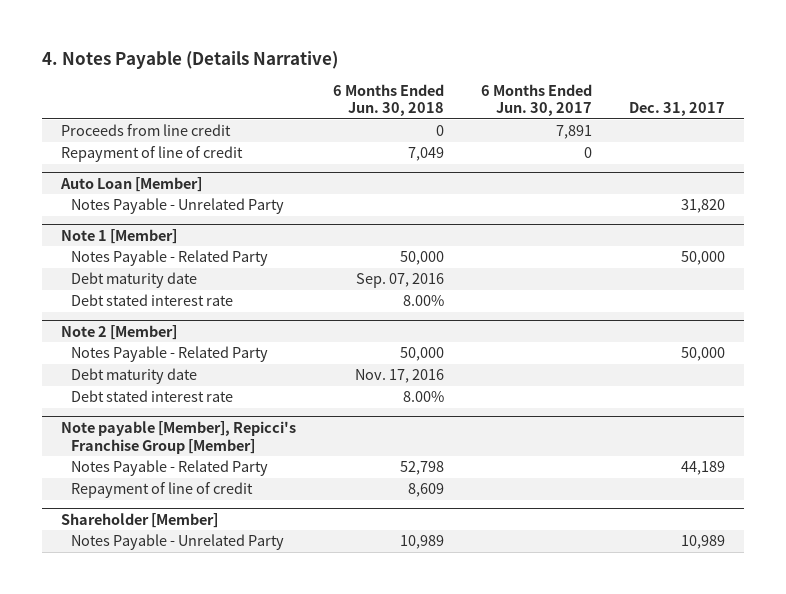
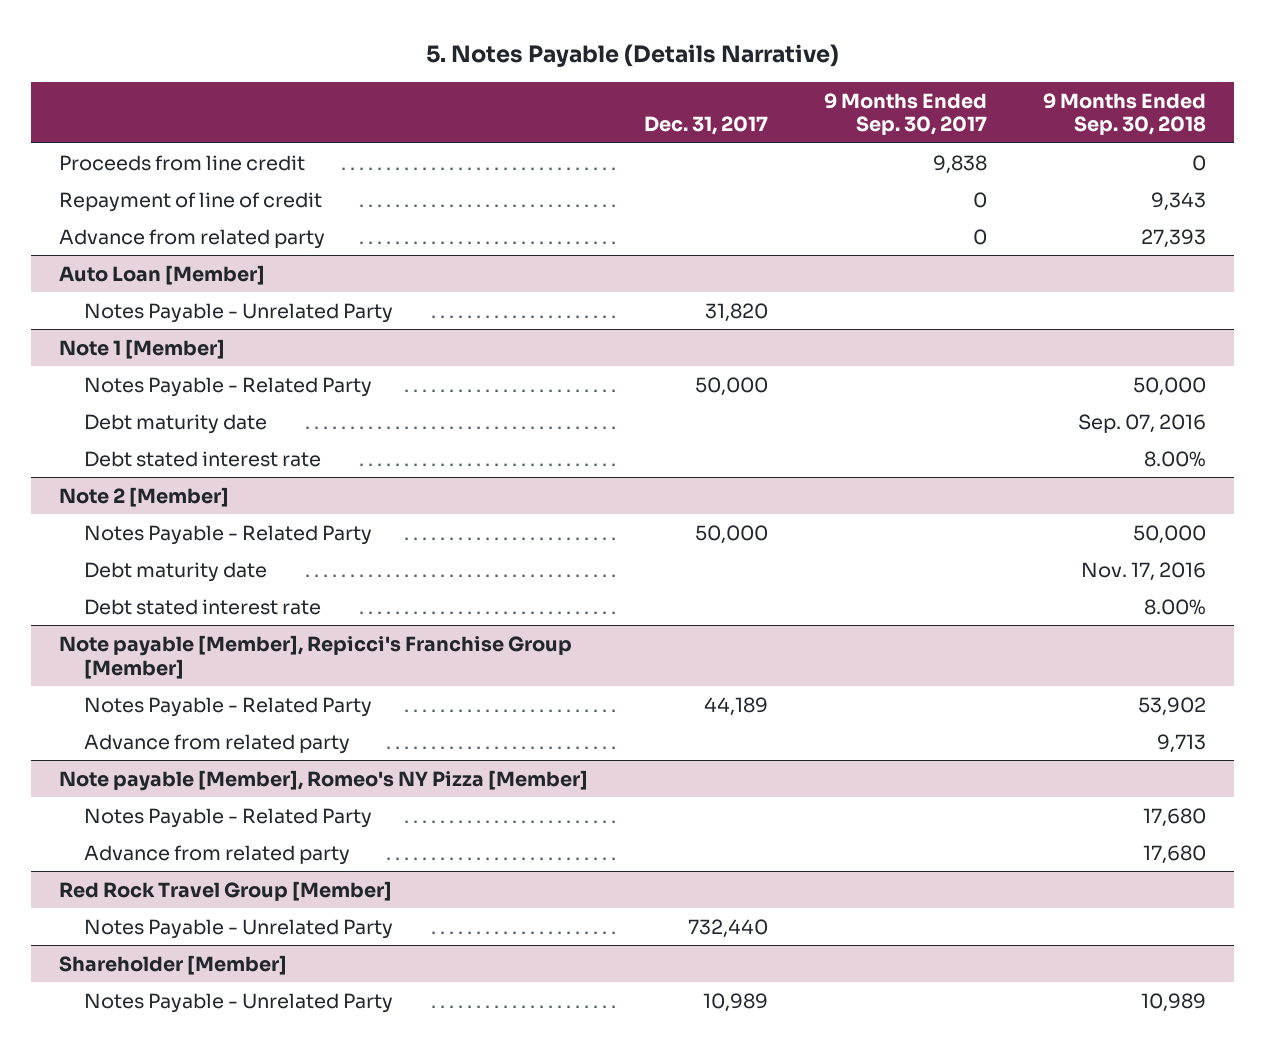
[42,50,339,69] 4. Notes Payable (Details Narrative) -> [425,44,839,68] 5. Notes Payable (Details Narrative)
[332,83,444,117] 6 Months Ended Jun. 30, 2018 -> none
[481,83,593,117] 6 Months Ended Jun. 30, 2017 -> none
none -> [824,92,988,136] 9 Months Ended Sep. 30, 2017
none -> [1043,92,1207,136] 9 Months Ended Sep. 30, 2018
none -> [59,228,326,249] Advance from related party
[71,482,254,499] Repayment of line of credit -> none
none -> [84,733,351,754] Advance from related party
none -> [59,769,589,791] Note payable [Member], Romeo's NY Pizza [Member]
none -> [84,807,373,828] Notes Payable - Related Party
none -> [84,844,351,865] Advance from related party
none -> [59,880,393,901] Red Rock Travel Group [Member]
none -> [84,918,394,939] Notes Payable - Unrelated Party

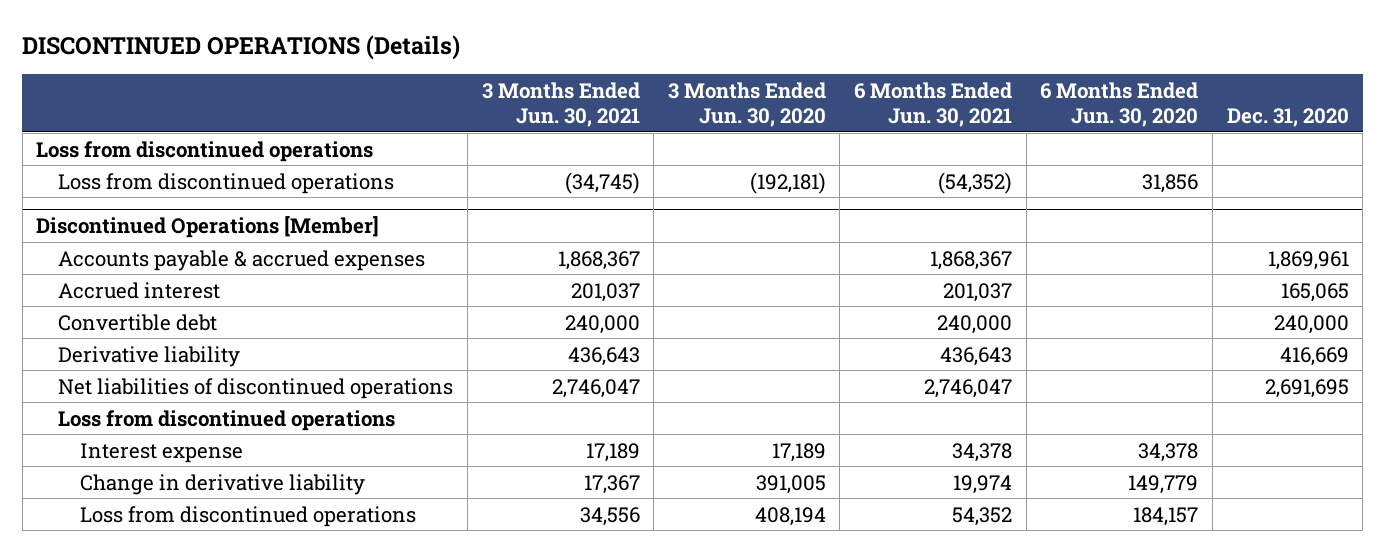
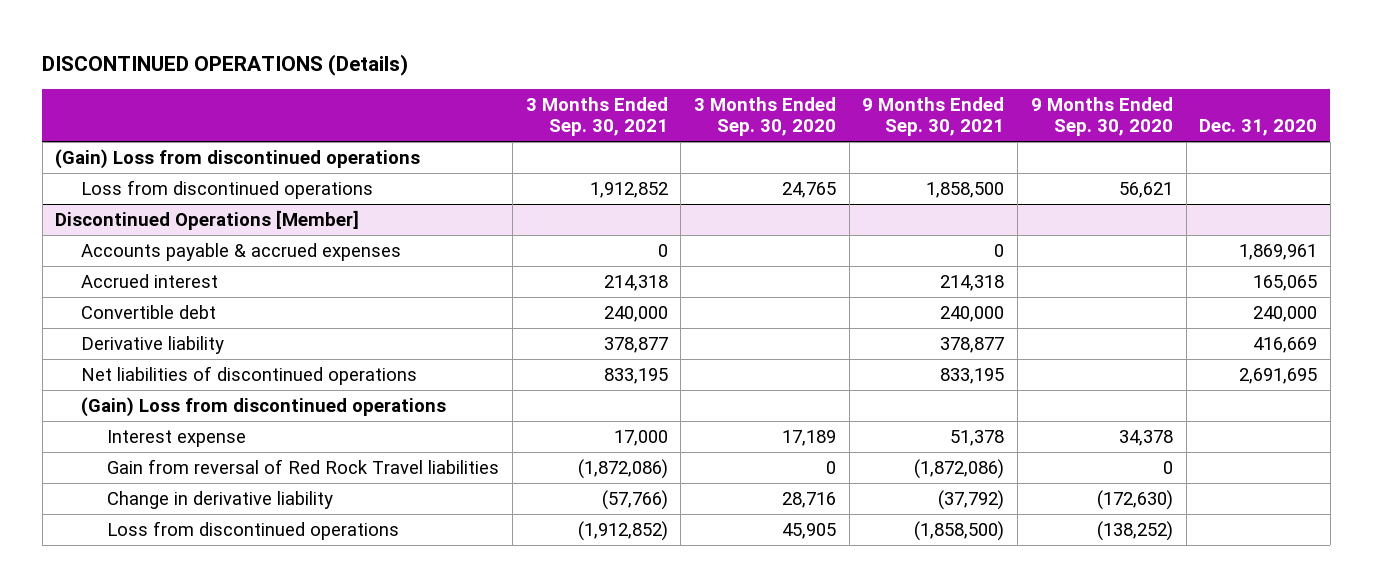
[481,81,640,127] 3 Months Ended Jun. 30, 2021 -> none
[667,81,826,127] 3 Months Ended Jun. 30, 2020 -> none
[854,81,1013,127] 6 Months Ended Jun. 30, 2021 -> none
[1040,81,1199,127] 6 Months Ended Jun. 30, 2020 -> none
none -> [525,96,668,137] 3 Months Ended Sep. 30, 2021
none -> [694,96,837,137] 3 Months Ended Sep. 30, 2020
none -> [862,96,1005,137] 9 Months Ended Sep. 30, 2021
none -> [1030,96,1173,137] 9 Months Ended Sep. 30, 2020
[36,140,374,162] Loss from discontinued operations -> [55,148,421,169] (Gain) Loss from discontinued operations
[58,409,396,431] Loss from discontinued operations -> [81,396,447,417] (Gain) Loss from discontinued operations
none -> [107,458,500,474] Gain from reversal of Red Rock Travel liabilities

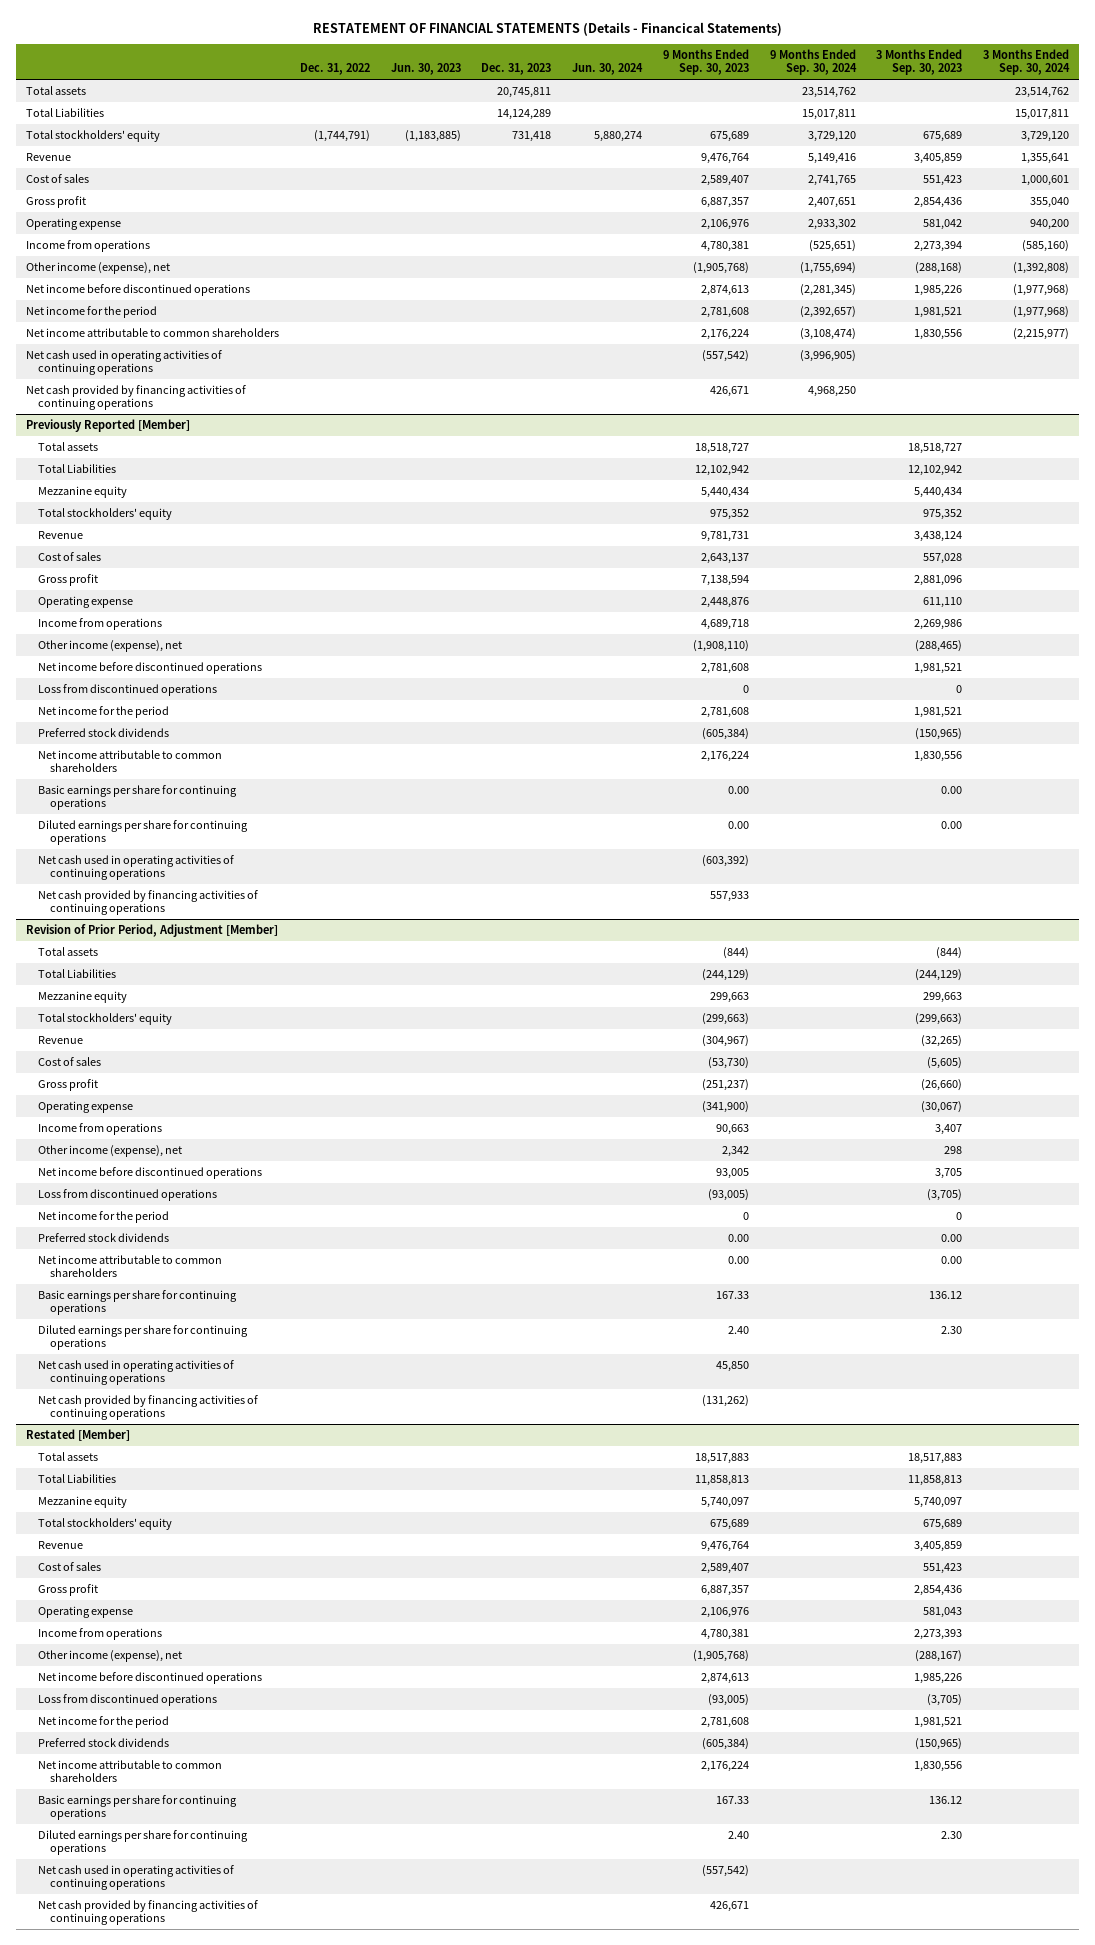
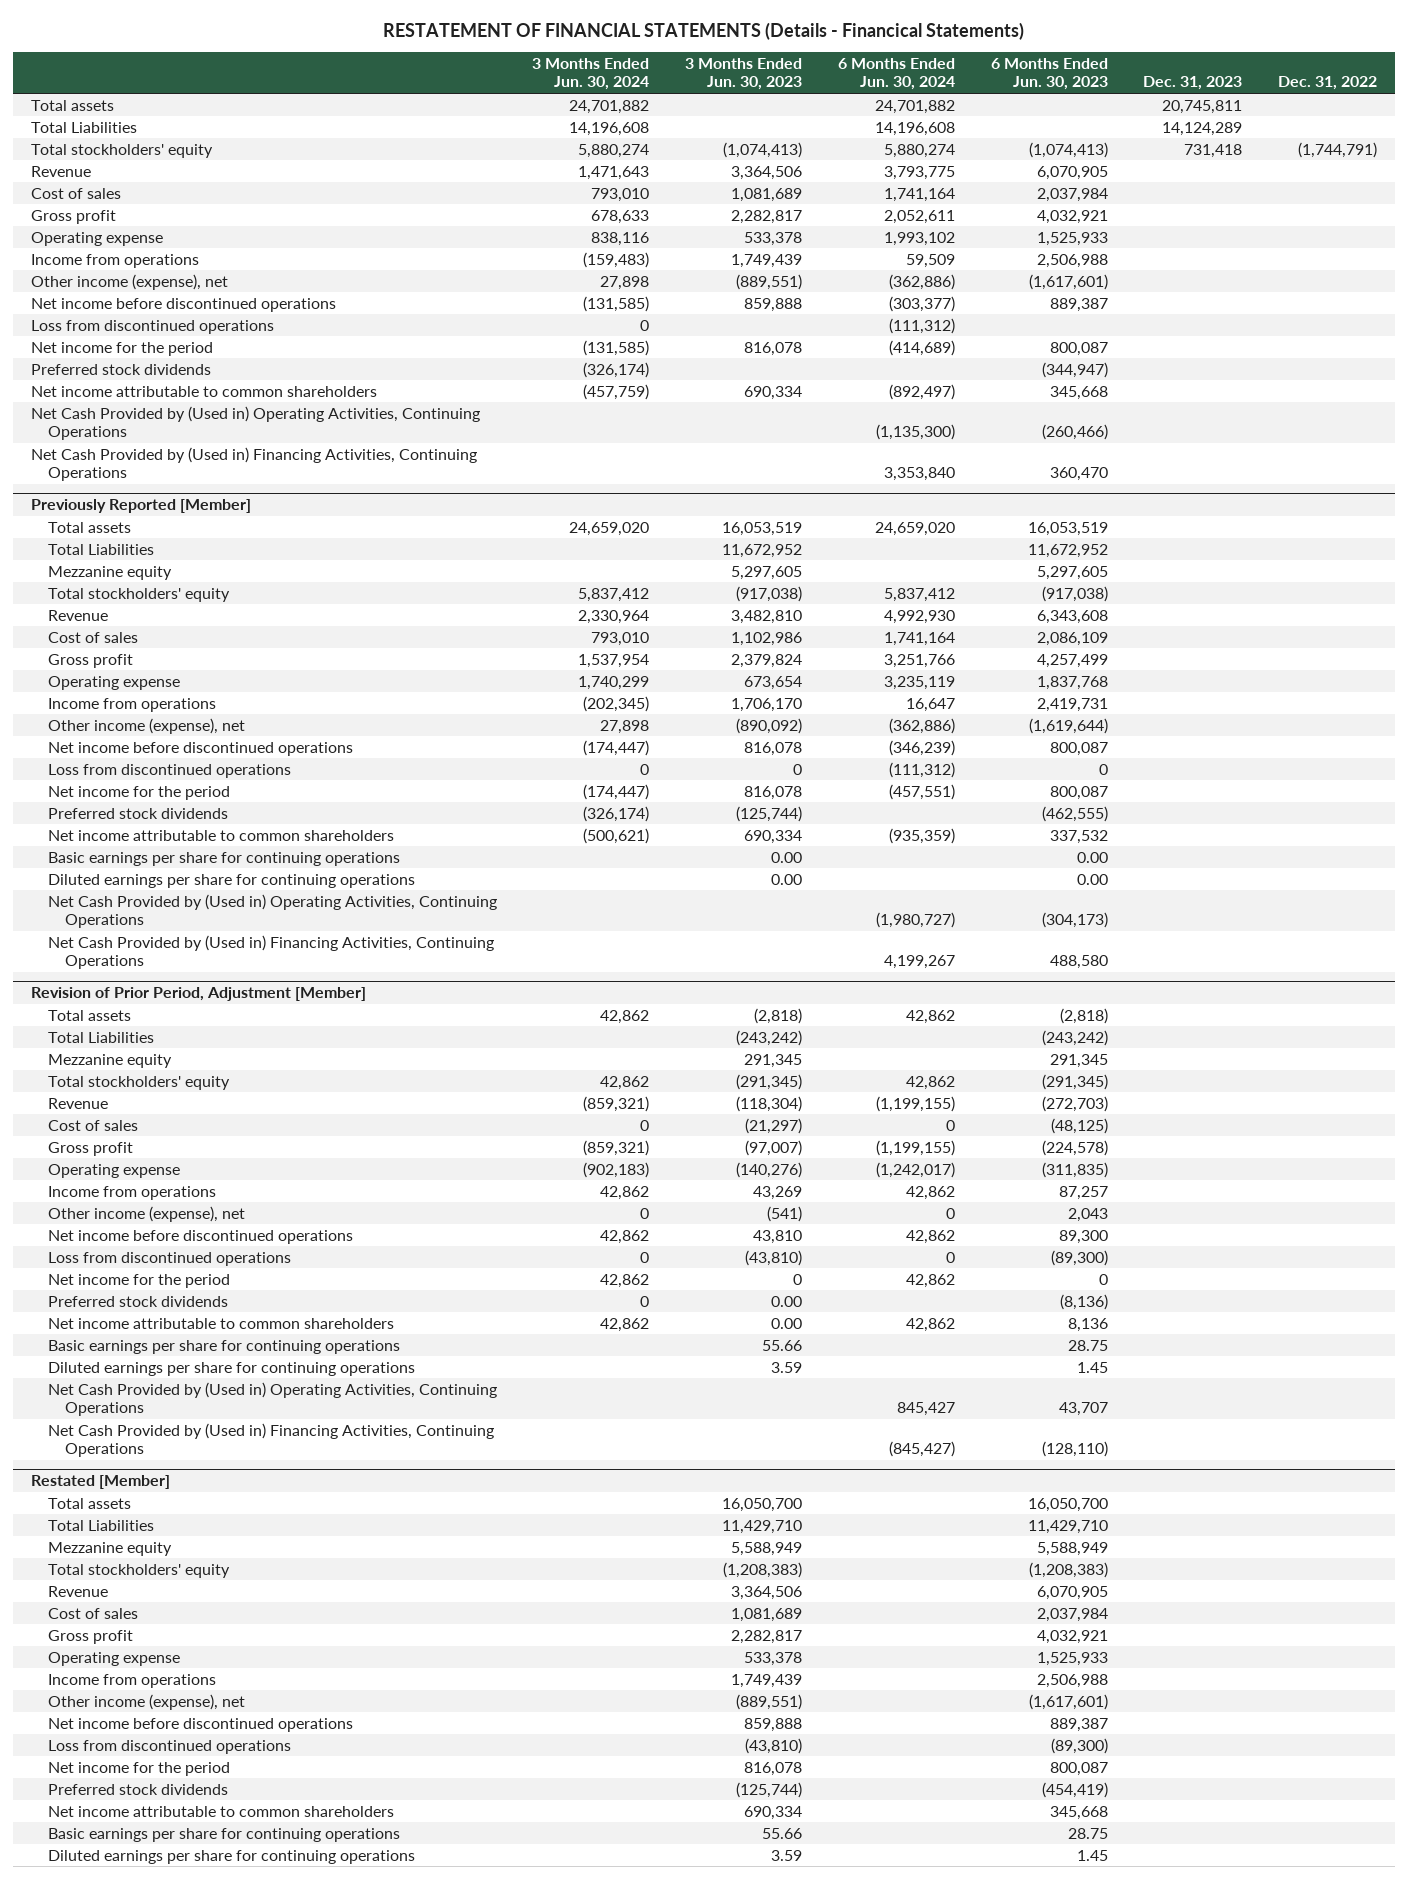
[390,63,461,76] Jun. 30, 2023 -> none
[572,63,644,76] Jun. 30, 2024 -> none
[662,48,749,76] 9 Months Ended Sep. 30, 2023 -> none
[769,48,857,76] 9 Months Ended Sep. 30, 2024 -> none
[876,48,963,76] 3 Months Ended Sep. 30, 2023 -> none
[983,48,1071,76] 3 Months Ended Sep. 30, 2024 -> none
none -> [532,58,650,91] 3 Months Ended Jun. 30, 2024
none -> [685,58,803,91] 3 Months Ended Jun. 30, 2023
none -> [837,58,955,91] 6 Months Ended Jun. 30, 2024
none -> [990,58,1108,91] 6 Months Ended Jun. 30, 2023
none -> [30,319,274,334] Loss from discontinued operations
none -> [30,363,211,375] Preferred stock dividends
[26,349,223,376] Net cash used in operating activities of continuing operations -> [30,405,480,440] Net Cash Provided by (Used in) Operating Activities, Continuing Operations
[26,384,247,411] Net cash provided by financing activities of continuing operations -> [30,446,477,481] Net Cash Provided by (Used in) Financing Activities, Continuing Operations
[38,854,235,881] Net cash used in operating activities of continuing operations -> [47,893,497,928] Net Cash Provided by (Used in) Operating Activities, Continuing Operations
[38,889,259,916] Net cash provided by financing activities of continuing operations -> [47,934,494,969] Net Cash Provided by (Used in) Financing Activities, Continuing Operations
[38,1359,235,1386] Net cash used in operating activities of continuing operations -> [47,1381,497,1416] Net Cash Provided by (Used in) Operating Activities, Continuing Operations
[38,1394,259,1421] Net cash provided by financing activities of continuing operations -> [47,1422,494,1457] Net Cash Provided by (Used in) Financing Activities, Continuing Operations
[38,1864,235,1891] Net cash used in operating activities of continuing operations -> none
[38,1899,259,1926] Net cash provided by financing activities of continuing operations -> none

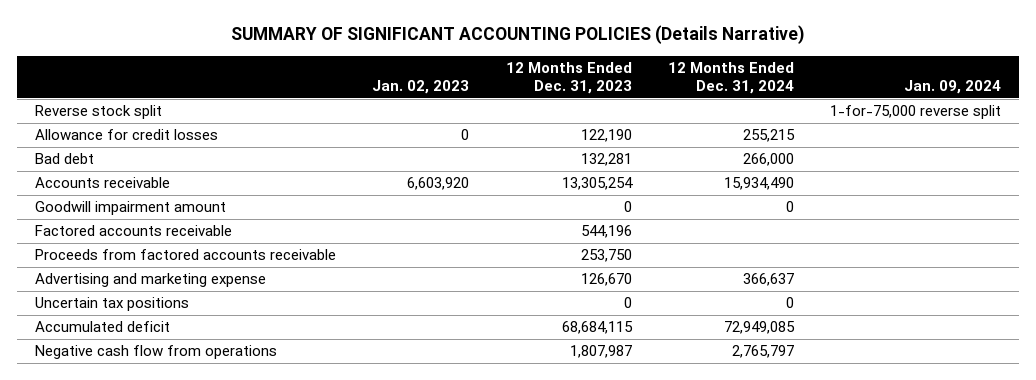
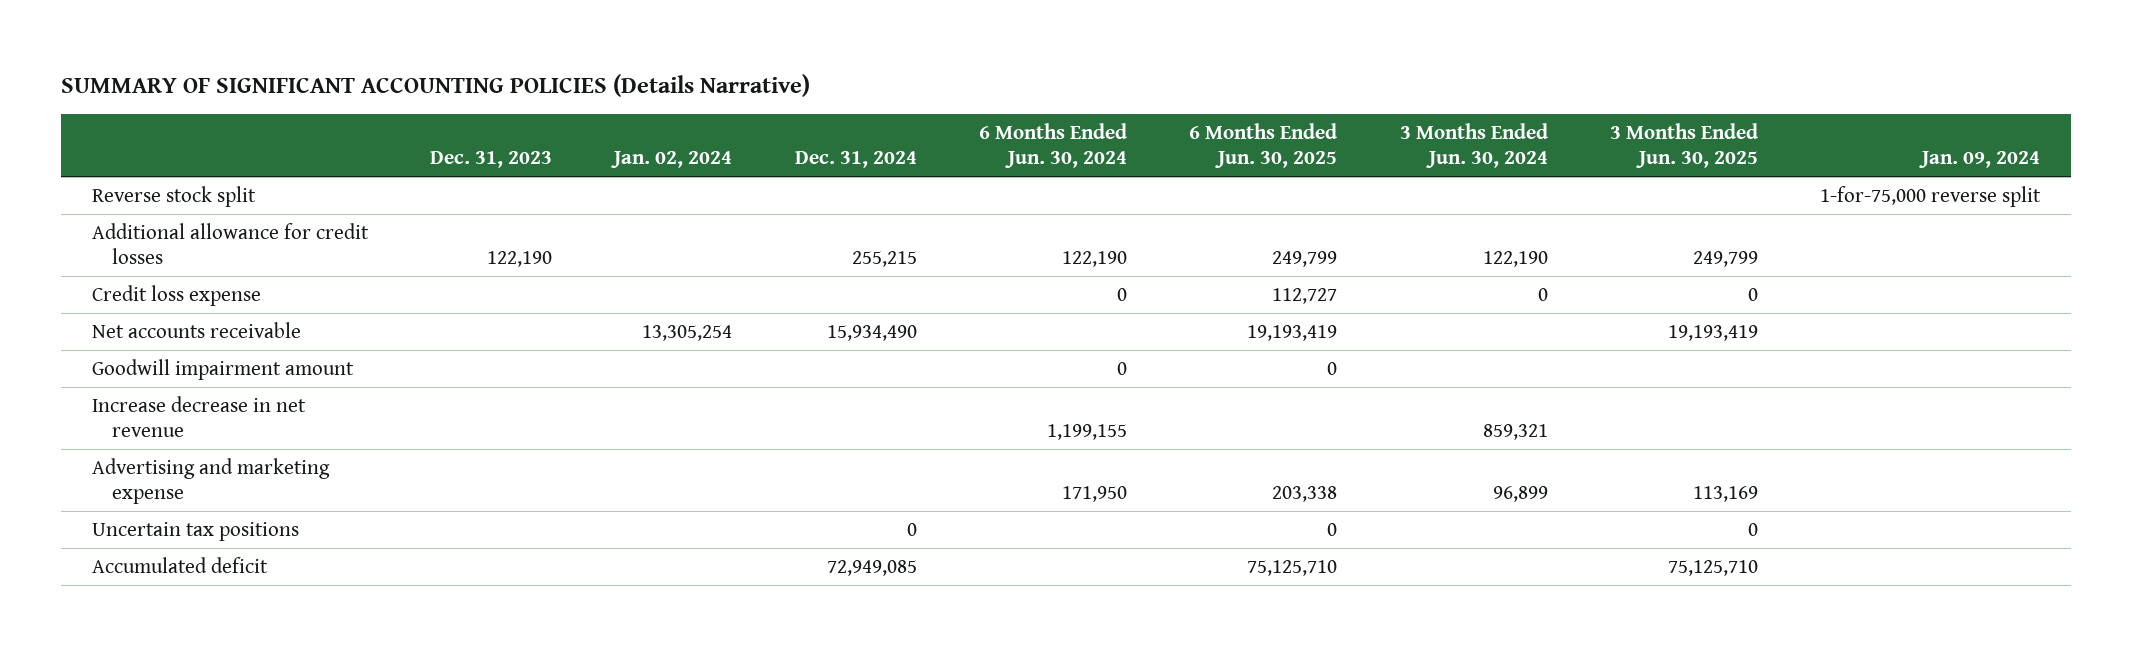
[372,80,470,95] Jan. 02, 2023 -> none
[505,61,632,95] 12 Months Ended Dec. 31, 2023 -> none
[667,61,794,95] 12 Months Ended Dec. 31, 2024 -> none
none -> [430,151,553,169] Dec. 31, 2023
none -> [611,151,733,169] Jan. 02, 2024
none -> [794,151,917,169] Dec. 31, 2024
none -> [979,123,1128,169] 6 Months Ended Jun. 30, 2024
none -> [1189,123,1338,169] 6 Months Ended Jun. 30, 2025
none -> [1399,123,1548,169] 3 Months Ended Jun. 30, 2024
none -> [1609,123,1758,169] 3 Months Ended Jun. 30, 2025
[35,129,219,141] Allowance for credit losses -> [91,223,369,265] Additional allowance for credit losses
[35,153,95,165] Bad debt -> [91,285,261,307] Credit loss expense
[35,177,171,189] Accounts receivable -> [91,322,301,339] Net accounts receivable
[35,225,233,237] Factored accounts receivable -> none
[35,249,337,261] Proceeds from factored accounts receivable -> none
none -> [91,396,306,438] Increase decrease in net revenue
[35,345,278,360] Negative cash flow from operations -> none

